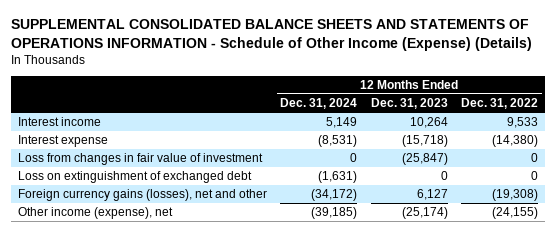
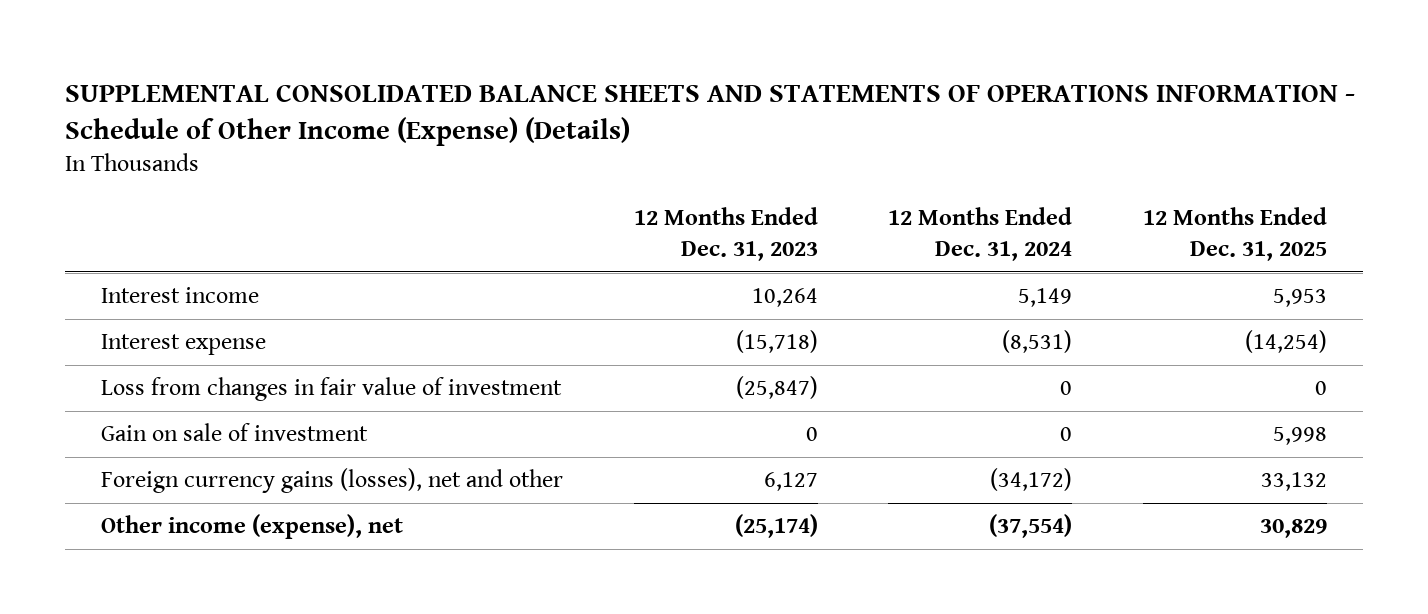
[461,98,539,110] Dec. 31, 2022 -> none
none -> [1143,207,1328,262] 12 Months Ended Dec. 31, 2025
[17,171,252,184] Loss on extinguishment of exchanged debt -> none
none -> [100,423,368,442] Gain on sale of investment
[311,207,358,220] (39,185) -> [989,514,1073,539] (37,554)

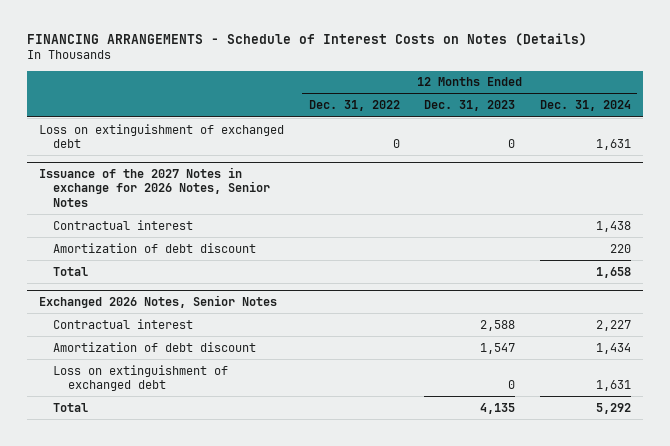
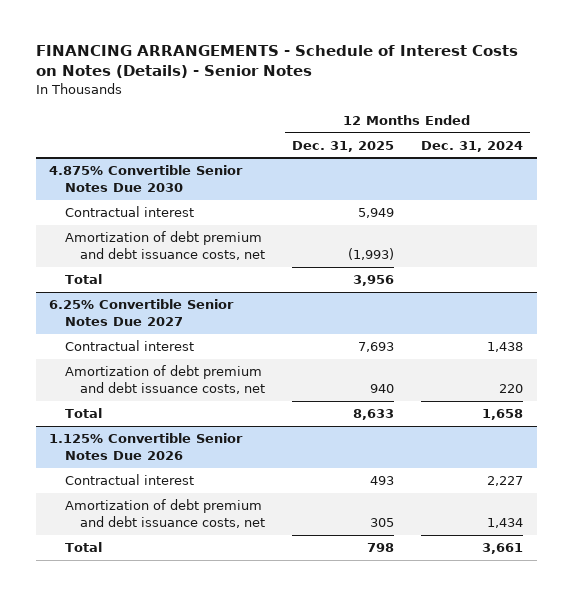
[26,33,587,47] FINANCING ARRANGEMENTS - Schedule of Interest Costs on Notes (Details) -> [35,45,518,79] FINANCING ARRANGEMENTS - Schedule of Interest Costs on Notes (Details) - Senior Notes
[308,100,400,112] Dec. 31, 2022 -> none
[424,100,516,112] Dec. 31, 2023 -> none
none -> [291,140,394,152] Dec. 31, 2025
[38,123,284,149] Loss on extinguishment of exchanged debt -> none
[38,166,271,207] Issuance of the 2027 Notes in exchange for 2026 Notes, Senior Notes -> none
none -> [49,165,244,192] 4.875% Convertible Senior Notes Due 2030
none -> [64,206,194,218] Contractual interest
none -> [64,231,265,260] Amortization of debt premium and debt issuance costs, net
none -> [64,274,102,285] Total
none -> [49,299,235,326] 6.25% Convertible Senior Notes Due 2027
[53,242,257,253] Amortization of debt discount -> [64,365,265,394] Amortization of debt premium and debt issuance costs, net
[38,294,277,308] Exchanged 2026 Notes, Senior Notes -> none
none -> [49,433,244,460] 1.125% Convertible Senior Notes Due 2026
[53,364,229,392] Loss on extinguishment of exchanged debt -> none
[53,341,257,352] Amortization of debt discount -> [64,499,265,528] Amortization of debt premium and debt issuance costs, net
[595,402,631,414] 5,292 -> [482,543,524,555] 3,661

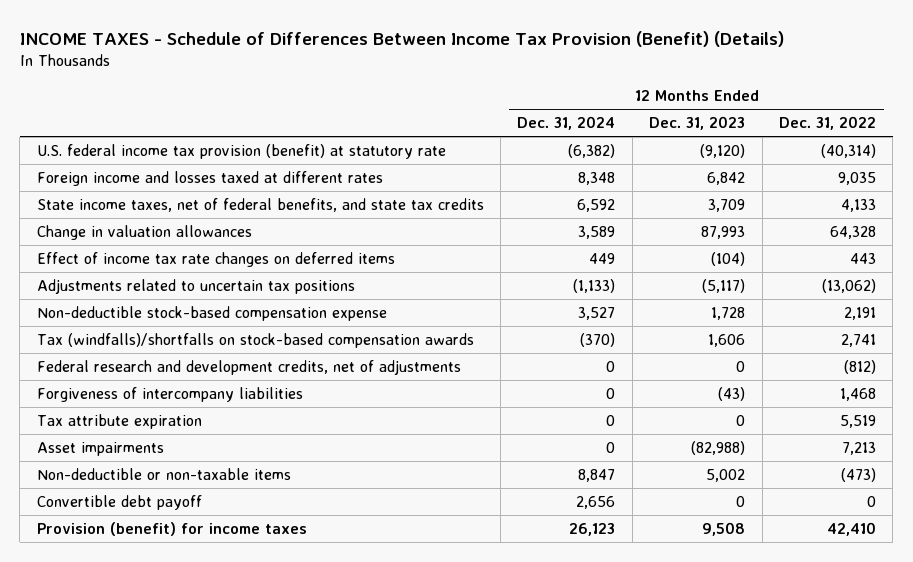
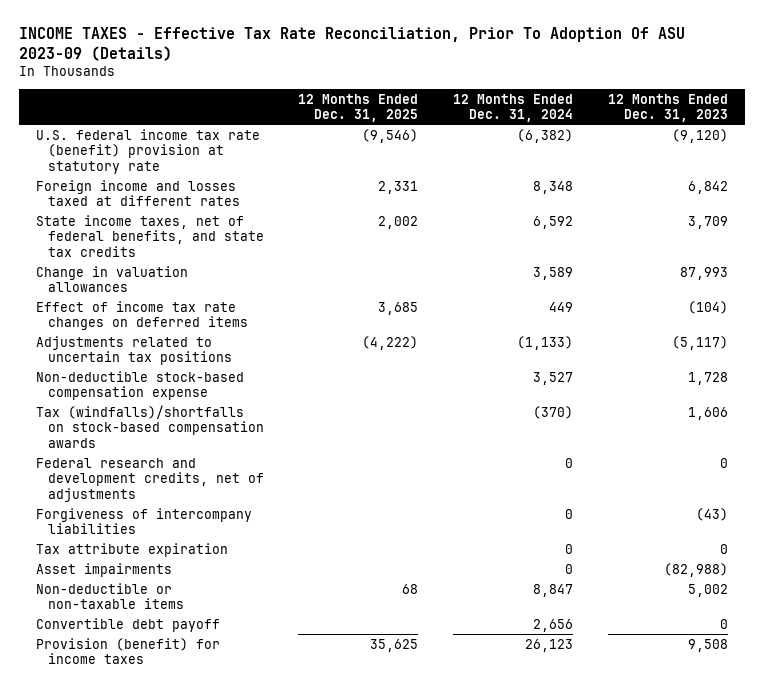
[19,30,784,47] INCOME TAXES - Schedule of Differences Between Income Tax Provision (Benefit) (Details) -> [18,26,685,61] INCOME TAXES - Effective Tax Rate Reconciliation, Prior To Adoption Of ASU 2023-09 (Details)
[778,116,876,131] Dec. 31, 2022 -> none
none -> [298,93,419,123] 12 Months Ended Dec. 31, 2025
[36,144,446,160] U.S. federal income tax provision (benefit) at statutory rate -> [35,128,260,175] U.S. federal income tax rate (benefit) provision at statutory rate

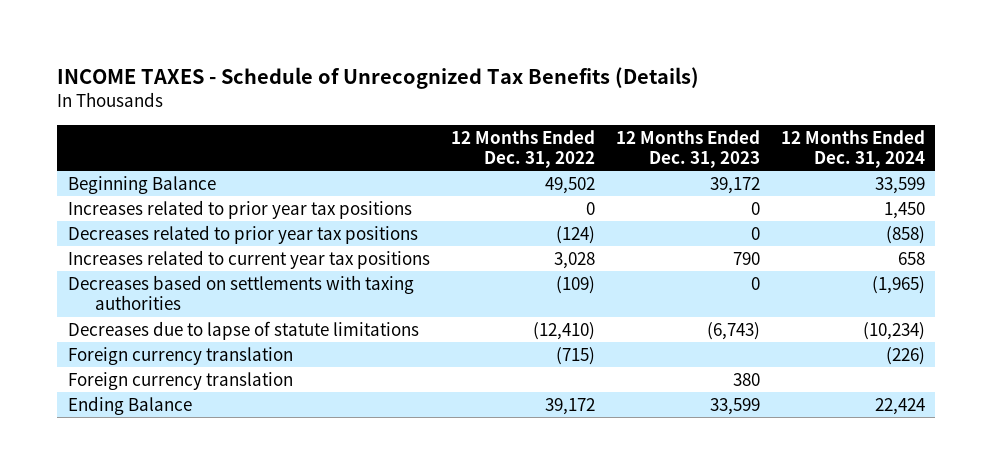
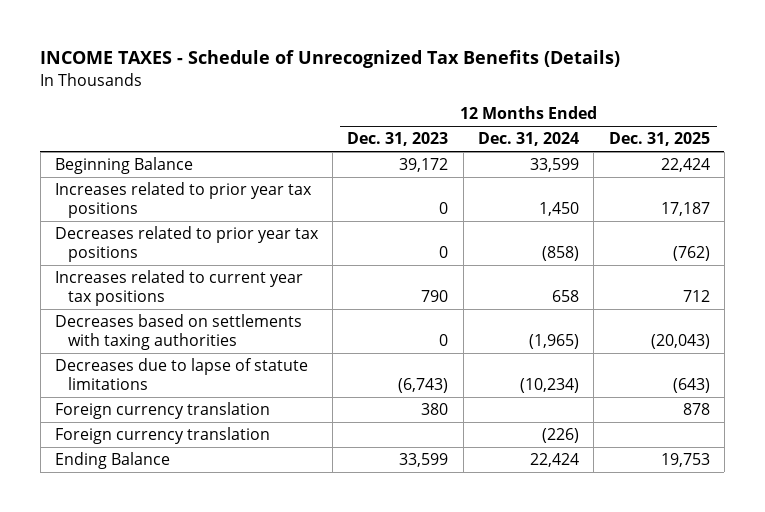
[450,129,595,168] 12 Months Ended Dec. 31, 2022 -> none
none -> [608,132,710,147] Dec. 31, 2025
[67,347,293,366] Foreign currency translation -> [54,427,270,445] Foreign currency translation

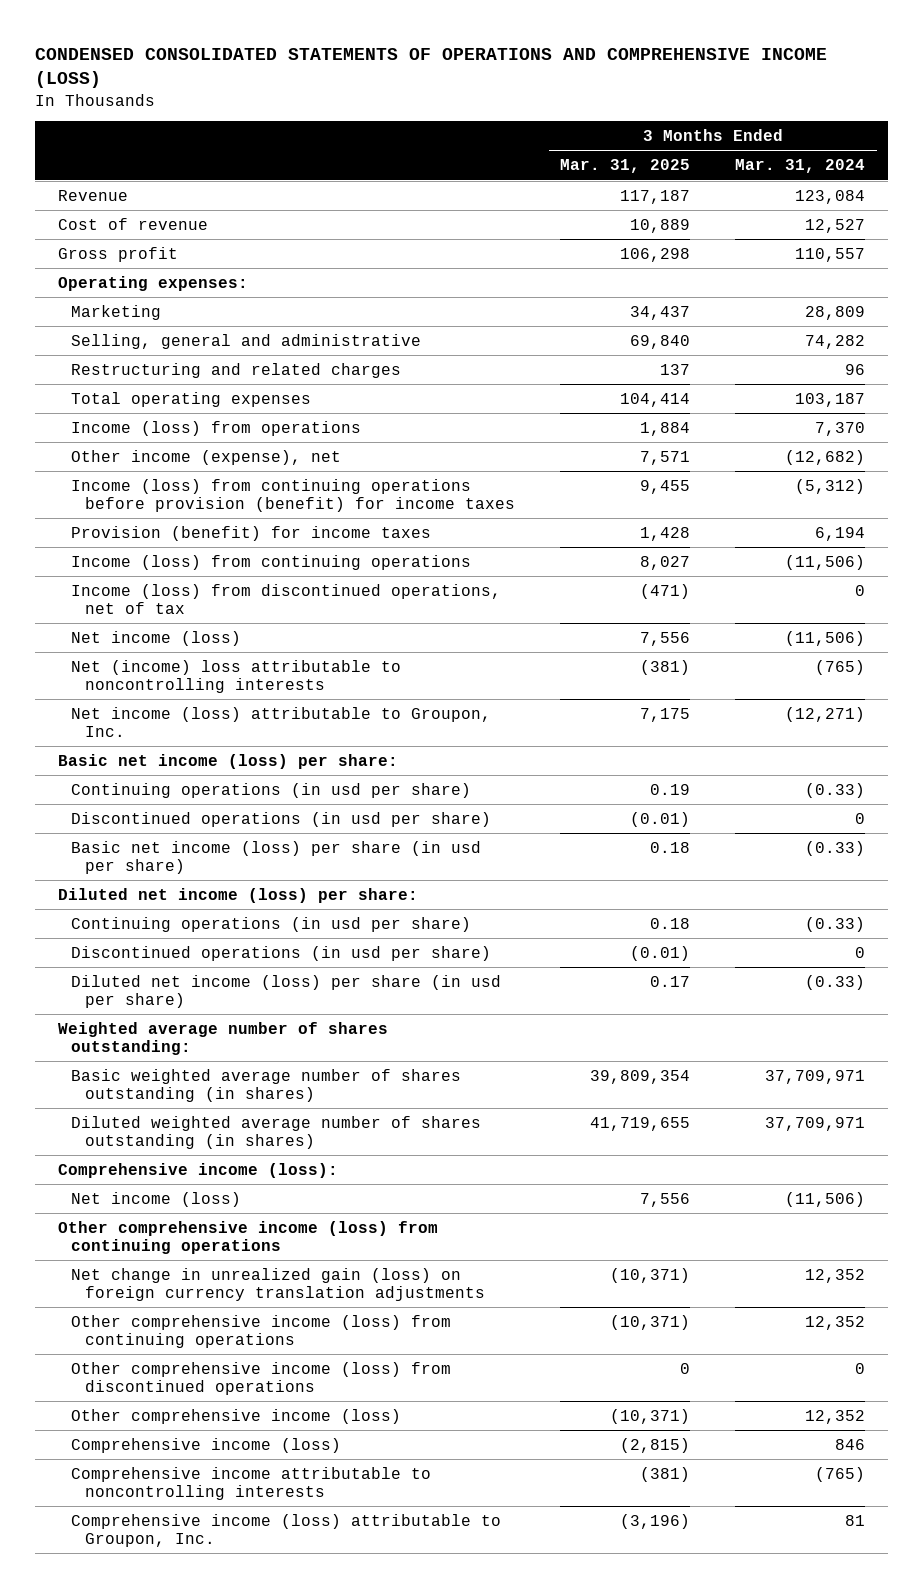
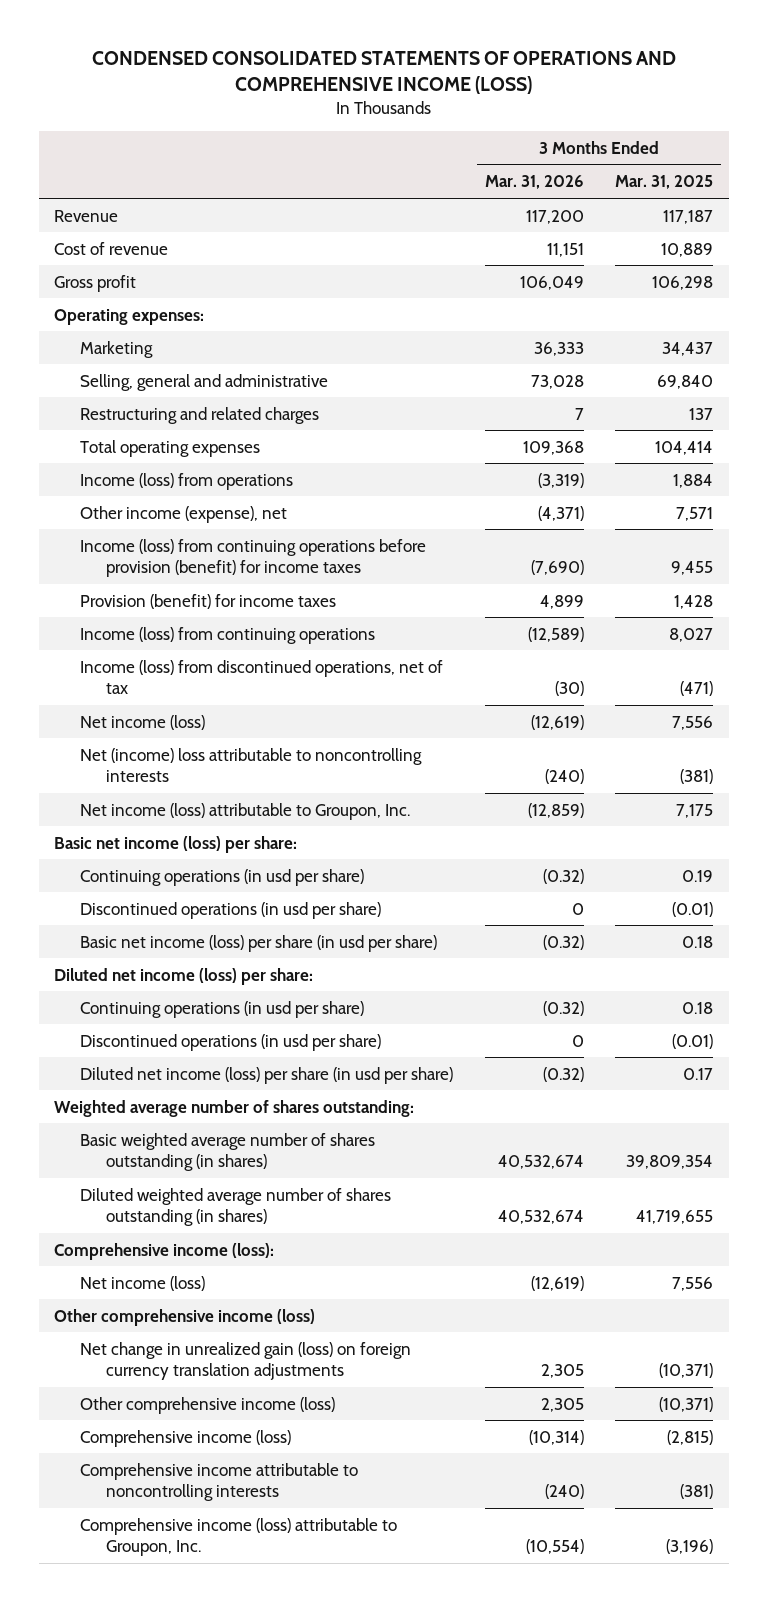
[735,159,866,174] Mar. 31, 2024 -> none
none -> [484,175,584,190] Mar. 31, 2026
[58,1220,439,1255] Other comprehensive income (loss) from continuing operations -> [54,1308,316,1326] Other comprehensive income (loss)
[71,1314,452,1349] Other comprehensive income (loss) from continuing operations -> none
[71,1361,452,1396] Other comprehensive income (loss) from discontinued operations -> none

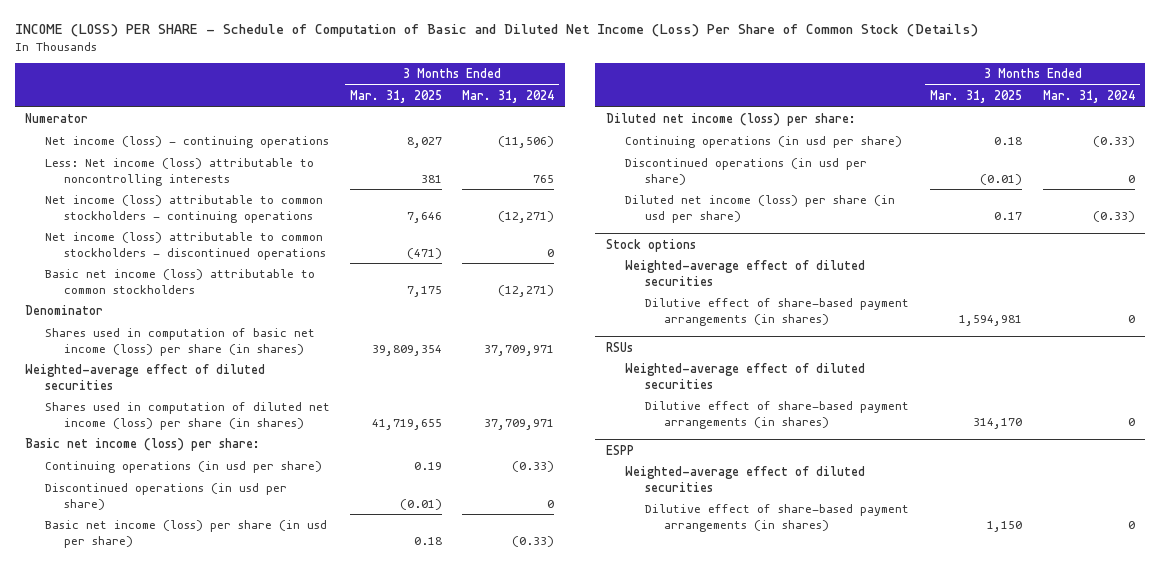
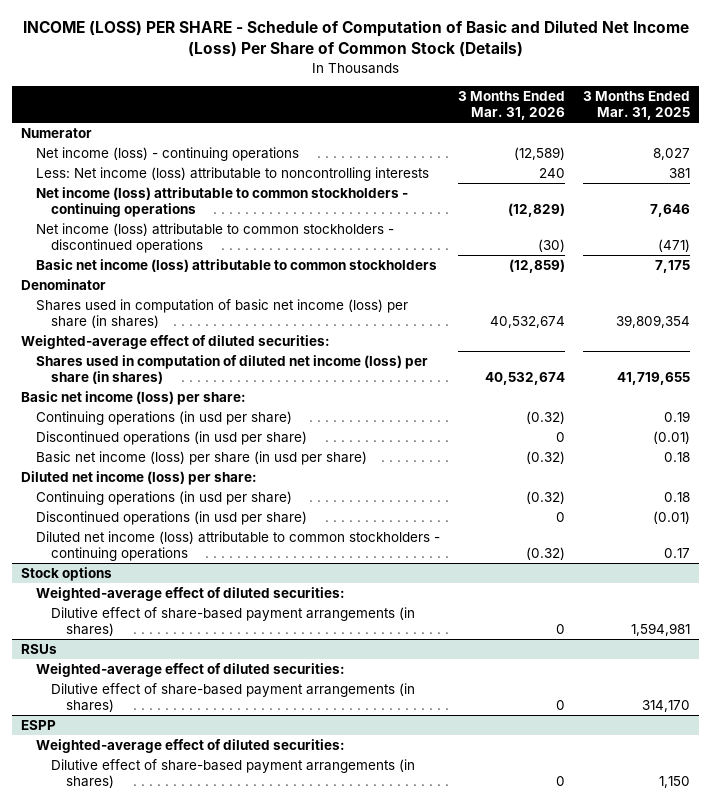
[462,90,555,104] Mar. 31, 2024 -> none
none -> [458,90,566,121] 3 Months Ended Mar. 31, 2026
[25,364,266,390] Weighted-average effect of diluted securities -> [21,334,331,349] Weighted-average effect of diluted securities:
[625,195,896,223] Diluted net income (loss) per share (in usd per share) -> [36,530,441,562] Diluted net income (loss) attributable to common stockholders - continuing operations
[625,260,866,286] Weighted-average effect of diluted securities -> [36,586,346,601] Weighted-average effect of diluted securities:
[625,363,866,389] Weighted-average effect of diluted securities -> [36,662,346,677] Weighted-average effect of diluted securities:
[625,466,866,492] Weighted-average effect of diluted securities -> [36,738,346,753] Weighted-average effect of diluted securities:

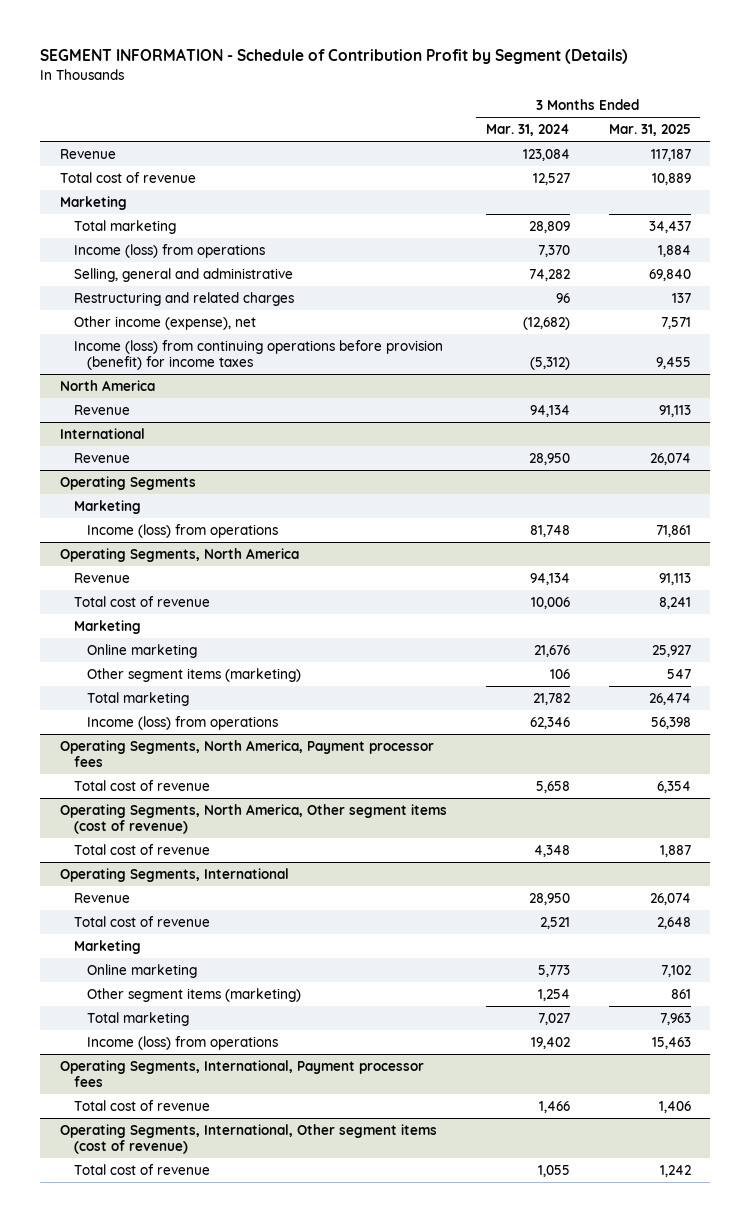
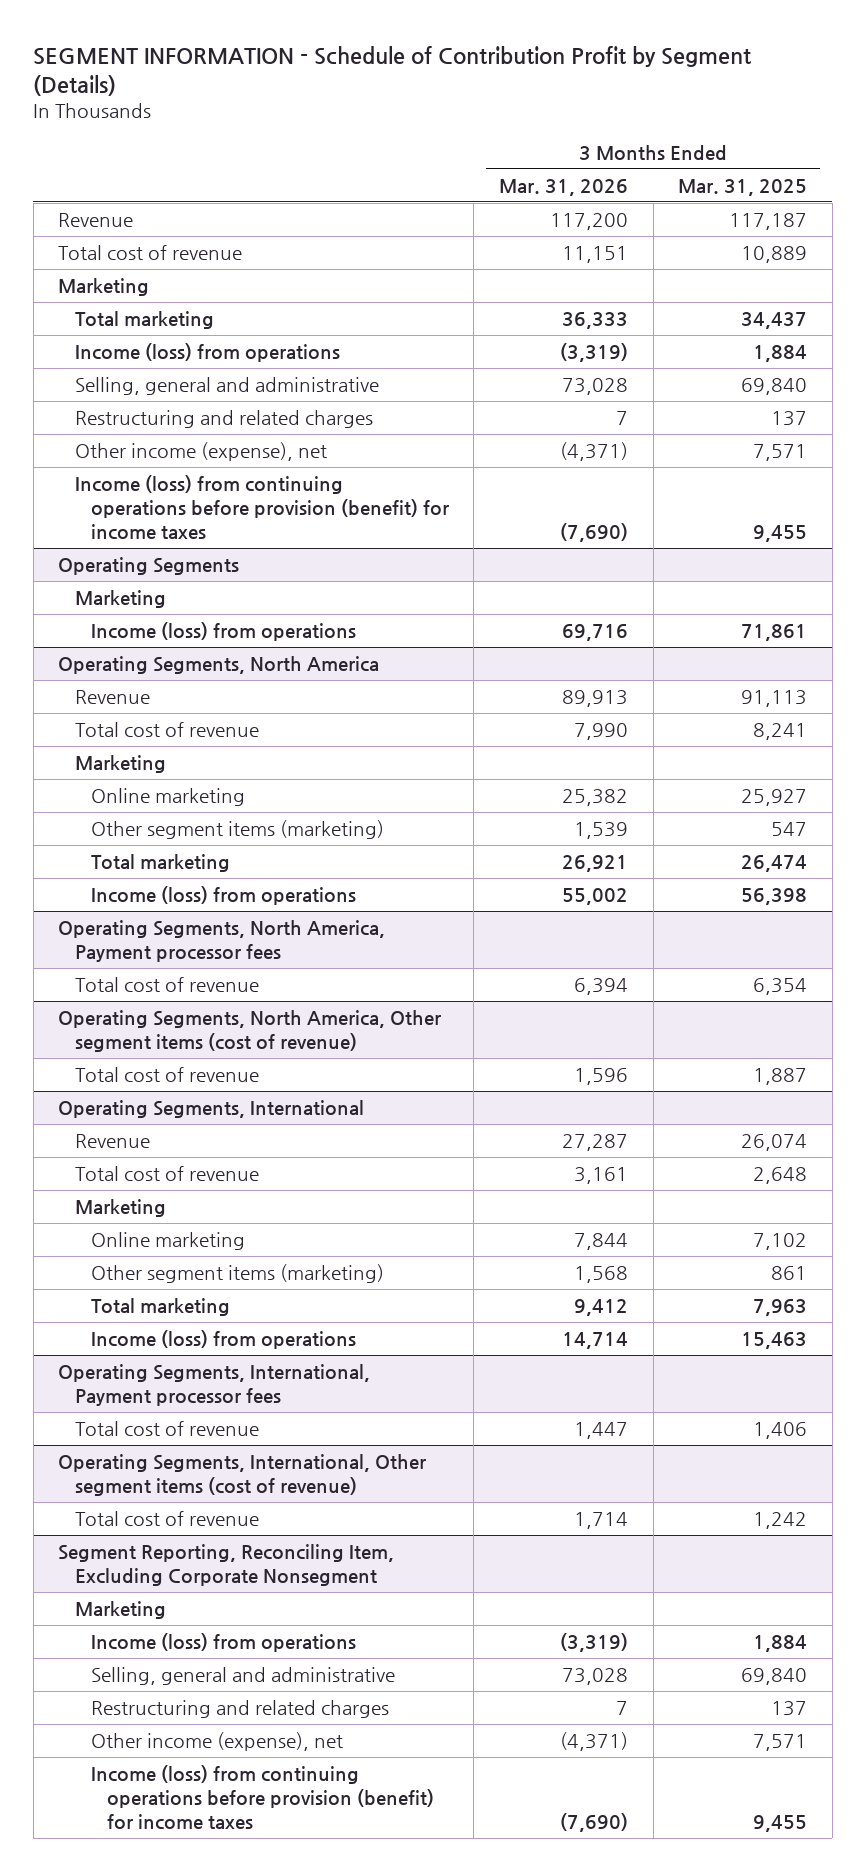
[485,124,570,137] Mar. 31, 2024 -> none
none -> [498,178,628,196] Mar. 31, 2026
[59,379,155,391] North America -> none
[73,404,130,415] Revenue -> none
[59,427,145,439] International -> none
[73,452,130,463] Revenue -> none
none -> [58,1544,395,1586] Segment Reporting, Reconciling Item, Excluding Corporate Nonsegment
none -> [74,1601,166,1620] Marketing
none -> [90,1633,356,1653] Income (loss) from operations
none -> [90,1667,395,1686] Selling, general and administrative
none -> [90,1700,389,1719] Restructuring and related charges
none -> [90,1732,343,1752] Other income (expense), net
none -> [90,1765,434,1830] Income (loss) from continuing operations before provision (benefit) for income taxes

